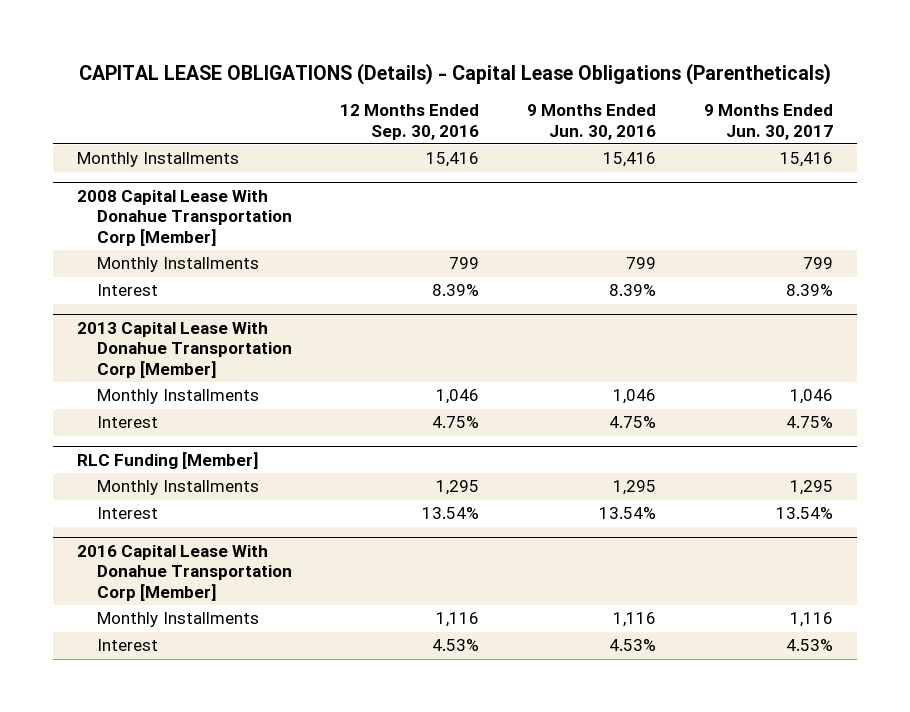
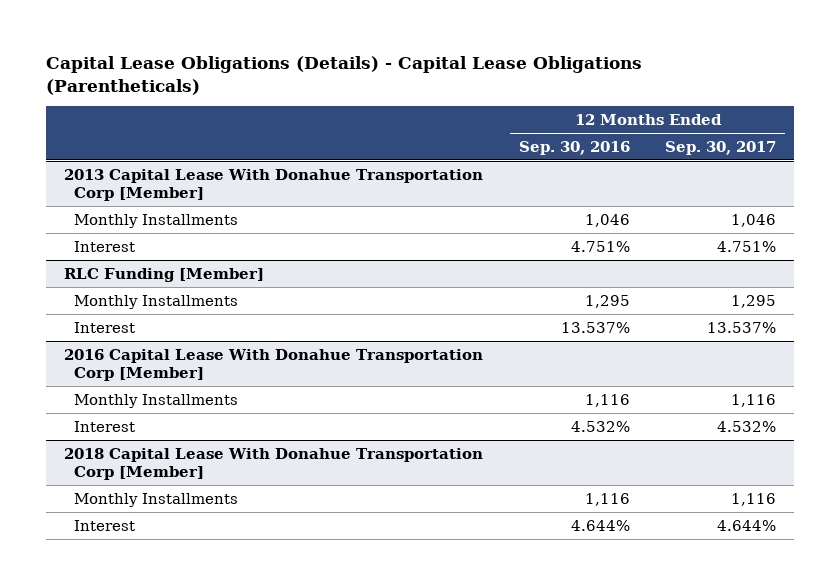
[79,62,832,85] CAPITAL LEASE OBLIGATIONS (Details) - Capital Lease Obligations (Parentheticals) -> [45,55,642,95] Capital Lease Obligations (Details) - Capital Lease Obligations (Parentheticals)
[527,103,657,140] 9 Months Ended Jun. 30, 2016 -> none
[703,103,833,140] 9 Months Ended Jun. 30, 2017 -> none
none -> [665,140,777,155] Sep. 30, 2017
[77,152,240,168] Monthly Installments -> none
[77,189,293,246] 2008 Capital Lease With Donahue Transportation Corp [Member] -> none
[97,257,260,273] Monthly Installments -> none
[97,284,159,297] Interest -> none
[432,416,480,429] 4.75% -> [570,240,630,252] 4.751%
[422,507,480,520] 13.54% -> [560,321,630,333] 13.537%
[432,639,480,652] 4.53% -> [570,420,630,432] 4.532%
none -> [63,447,483,480] 2018 Capital Lease With Donahue Transportation Corp [Member]
none -> [74,492,239,507] Monthly Installments
none -> [74,519,136,531] Interest

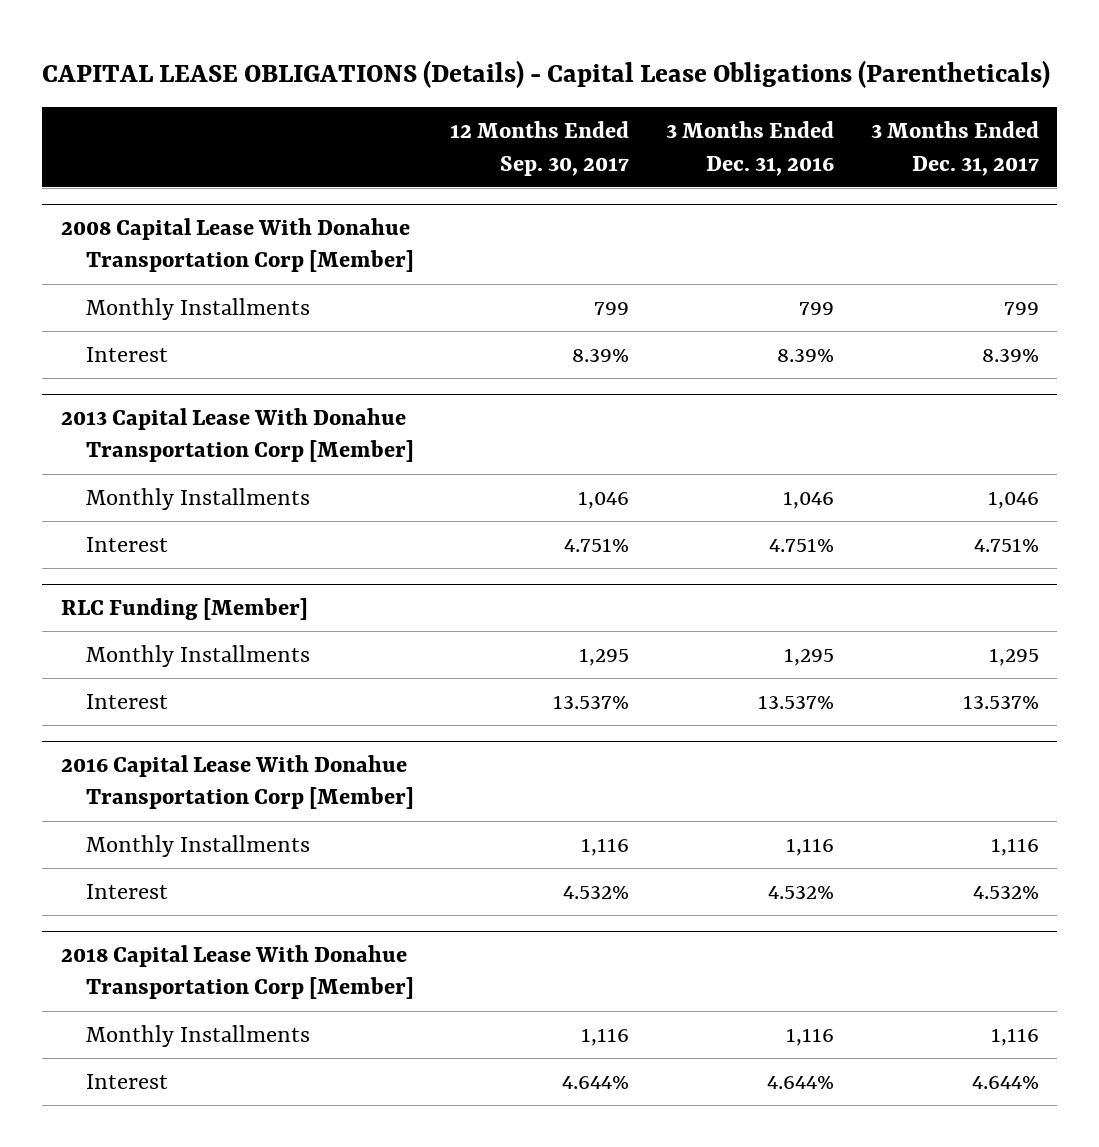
[45,55,642,95] Capital Lease Obligations (Details) - Capital Lease Obligations (Parentheticals) -> [42,59,1051,88] CAPITAL LEASE OBLIGATIONS (Details) - Capital Lease Obligations (Parentheticals)
[518,140,630,155] Sep. 30, 2016 -> none
none -> [666,121,835,176] 3 Months Ended Dec. 31, 2016
none -> [870,121,1039,176] 3 Months Ended Dec. 31, 2017
none -> [60,217,414,273] 2008 Capital Lease With Donahue Transportation Corp [Member]
none -> [85,297,310,320] Monthly Installments
none -> [85,346,168,362] Interest

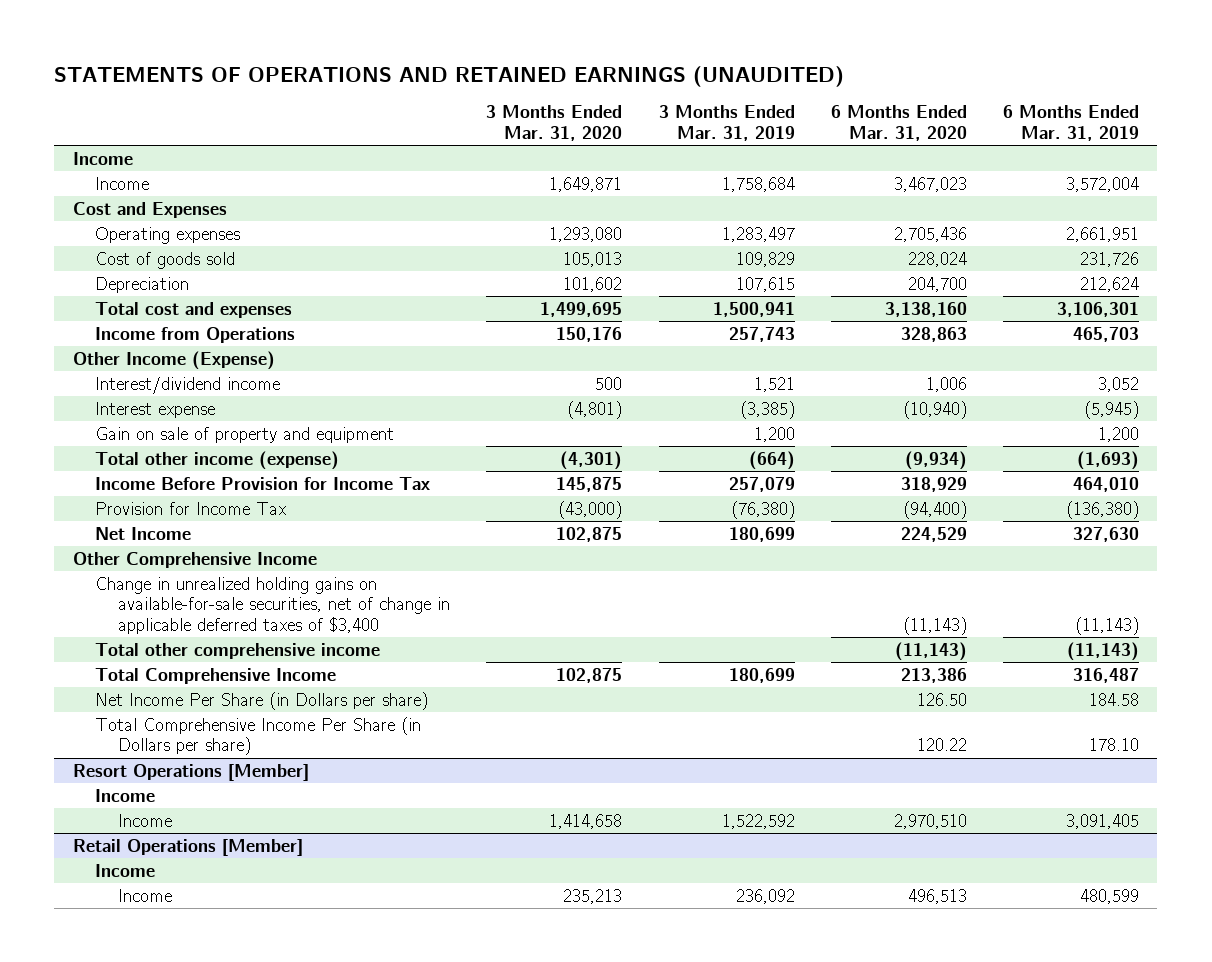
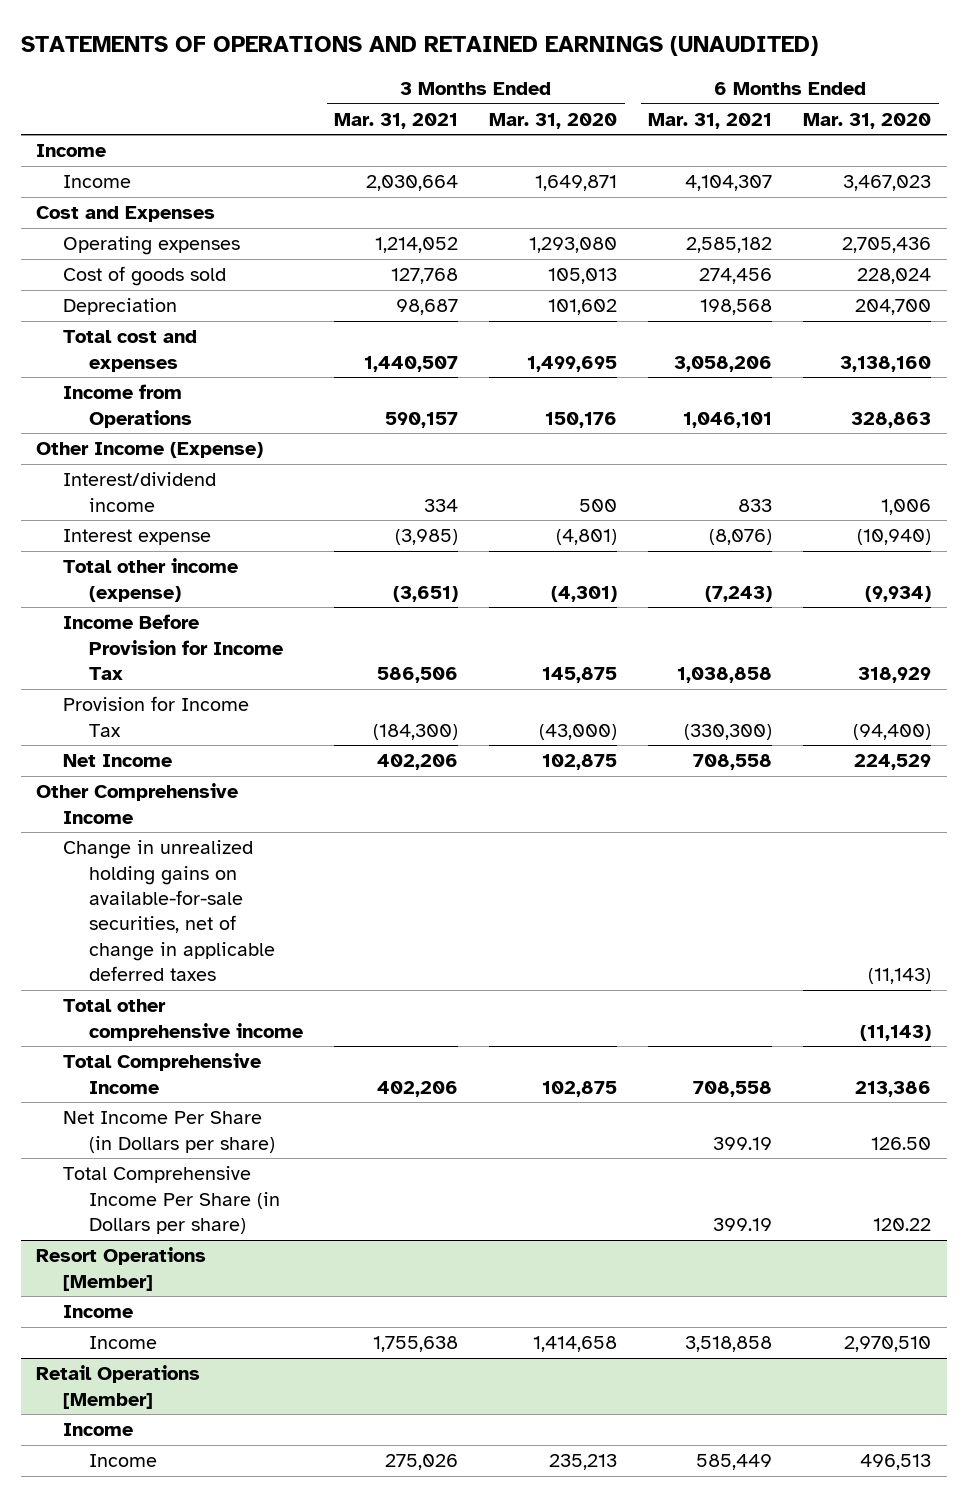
[658,105,795,141] 3 Months Ended Mar. 31, 2019 -> none
[1003,105,1140,141] 6 Months Ended Mar. 31, 2019 -> none
none -> [334,112,459,129] Mar. 31, 2021
none -> [648,112,773,129] Mar. 31, 2021
[95,426,395,443] Gain on sale of property and equipment -> none
[95,576,450,634] Change in unrealized holding gains on available-for-sale securities, net of change in applicable deferred taxes of $3,400 -> [62,840,276,982] Change in unrealized holding gains on available-for-sale securities, net of change in applicable deferred taxes

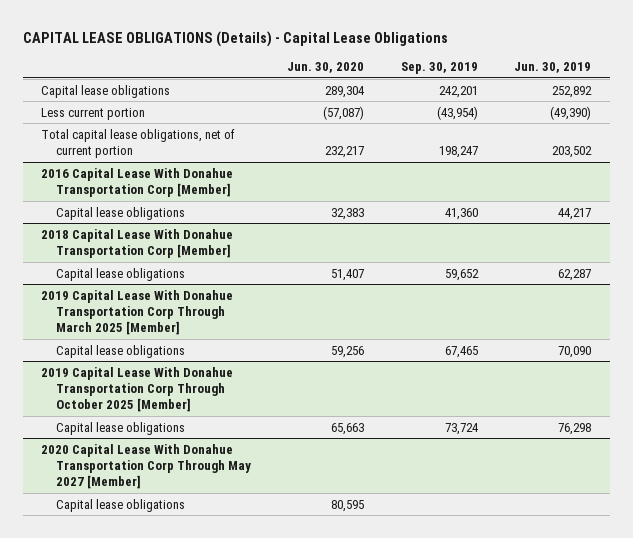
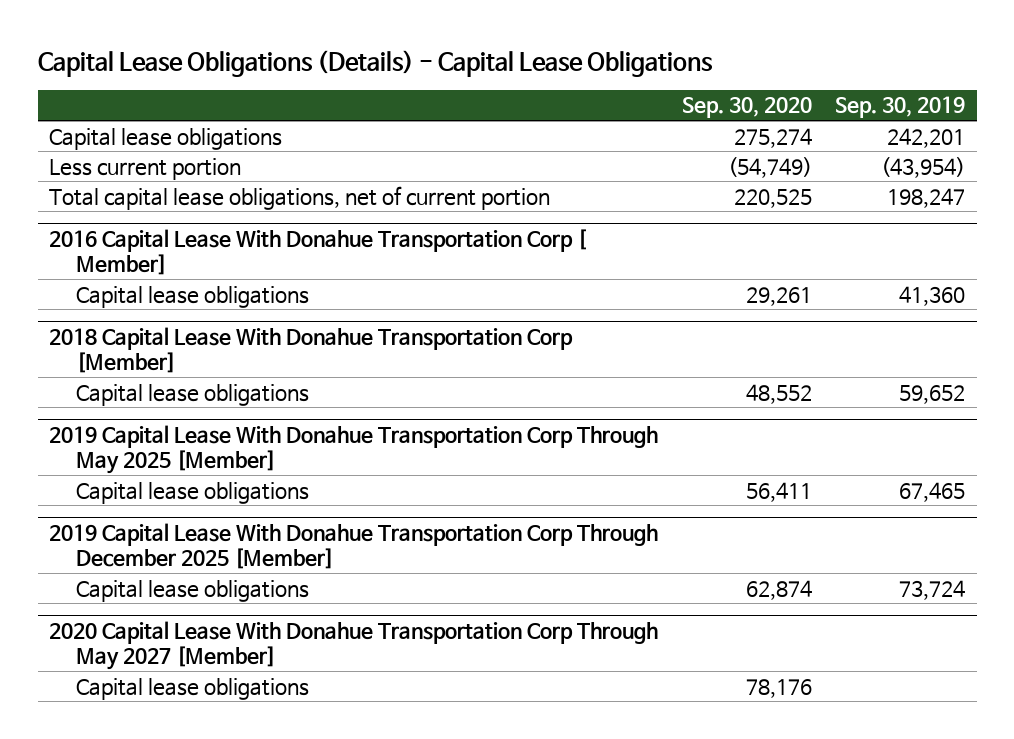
[23,30,449,47] CAPITAL LEASE OBLIGATIONS (Details) - Capital Lease Obligations -> [37,49,713,77] Capital Lease Obligations (Details) - Capital Lease Obligations
[287,62,365,74] Jun. 30, 2020 -> none
[514,62,592,74] Jun. 30, 2019 -> none
none -> [681,97,812,119] Sep. 30, 2020
[41,167,234,198] 2016 Capital Lease With Donahue Transportation Corp [Member] -> [49,229,587,276] 2016 Capital Lease With Donahue Transportation Corp [ Member]
[41,289,234,336] 2019 Capital Lease With Donahue Transportation Corp Through March 2025 [Member] -> [49,425,659,475] 2019 Capital Lease With Donahue Transportation Corp Through May 2025 [Member]
[41,366,234,413] 2019 Capital Lease With Donahue Transportation Corp Through October 2025 [Member] -> [49,523,659,570] 2019 Capital Lease With Donahue Transportation Corp Through December 2025 [Member]

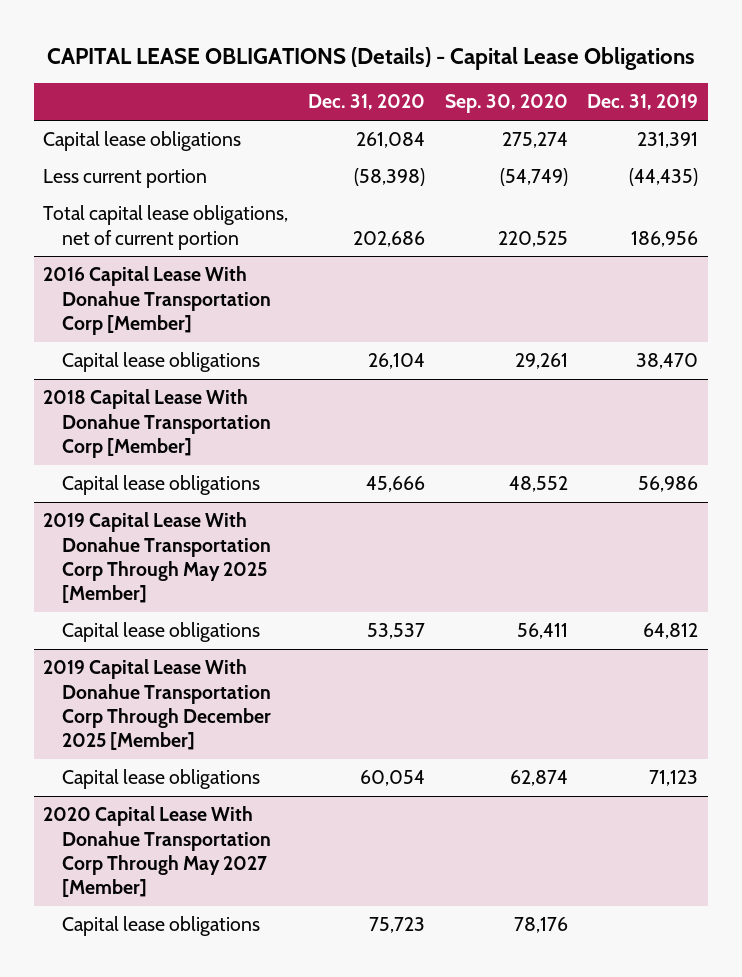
[37,49,713,77] Capital Lease Obligations (Details) - Capital Lease Obligations -> [46,46,695,70] CAPITAL LEASE OBLIGATIONS (Details) - Capital Lease Obligations
[834,96,965,119] Sep. 30, 2019 -> none
none -> [308,94,426,111] Dec. 31, 2020
none -> [587,94,699,111] Dec. 31, 2019
[49,229,587,276] 2016 Capital Lease With Donahue Transportation Corp [ Member] -> [43,266,271,335] 2016 Capital Lease With Donahue Transportation Corp [Member]

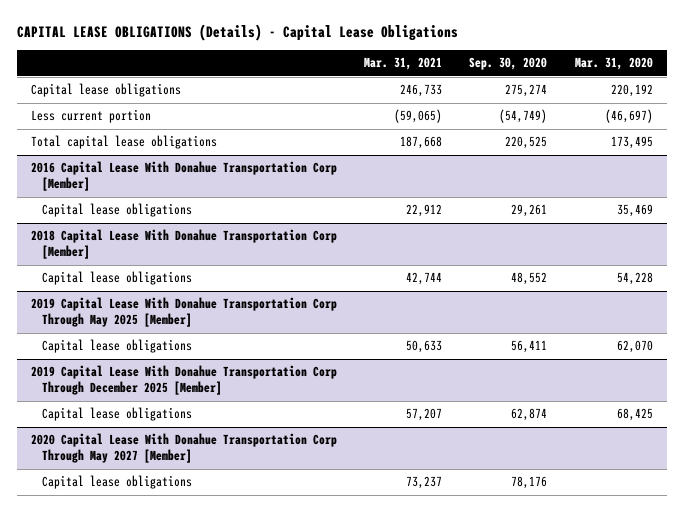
[308,94,426,111] Dec. 31, 2020 -> none
[587,94,699,111] Dec. 31, 2019 -> none
none -> [364,57,443,71] Mar. 31, 2021
none -> [574,57,653,71] Mar. 31, 2020
[43,205,289,250] Total capital lease obligations, net of current portion -> [30,135,217,150] Total capital lease obligations

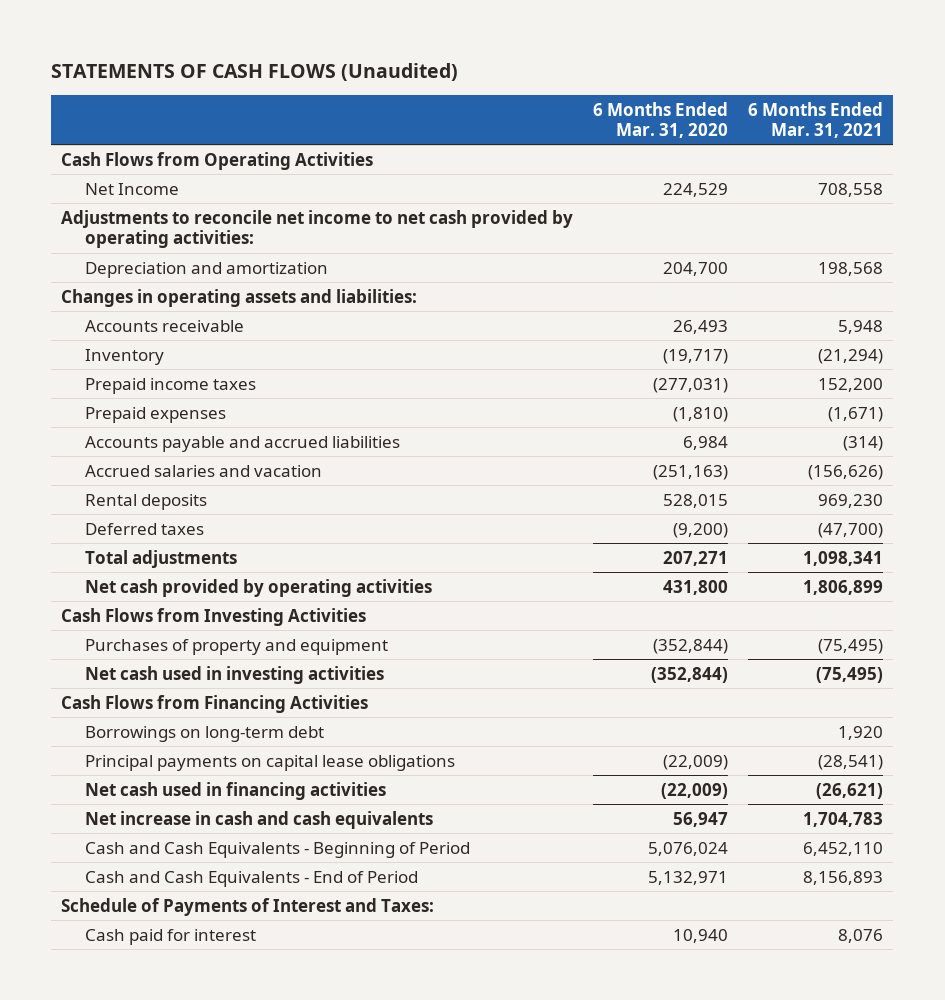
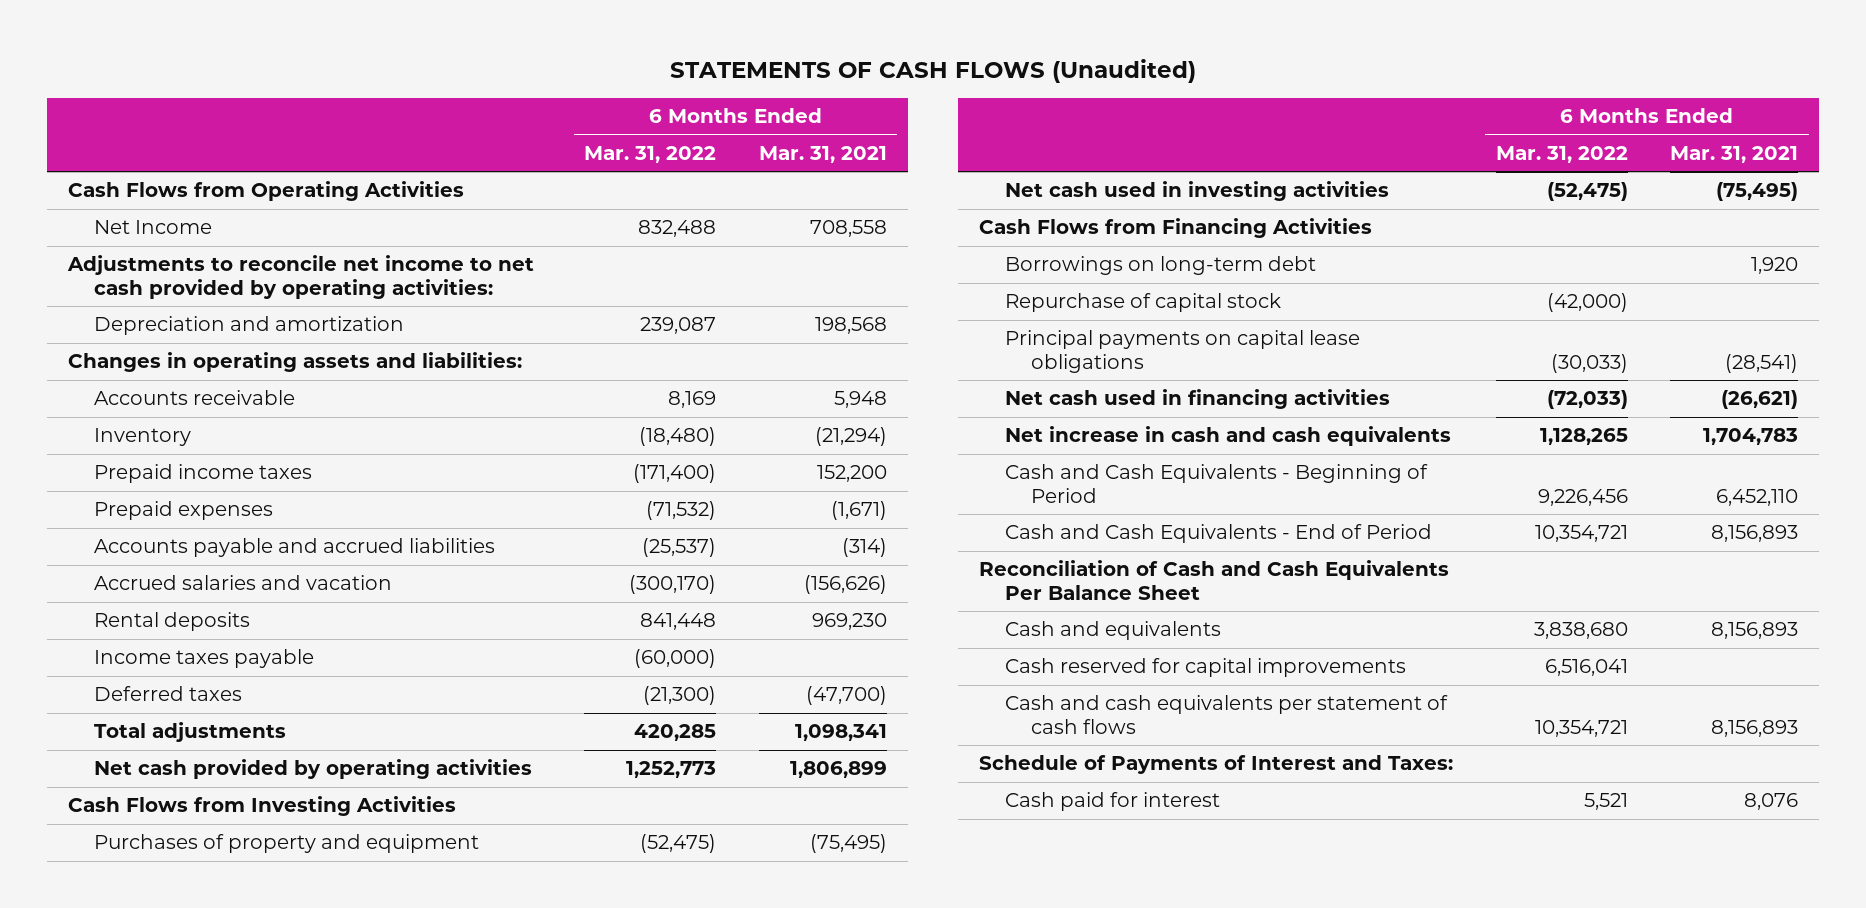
[593,101,729,138] 6 Months Ended Mar. 31, 2020 -> none
none -> [584,145,717,163] Mar. 31, 2022
none -> [93,649,314,669] Income taxes payable
none -> [1004,293,1281,313] Repurchase of capital stock
none -> [979,560,1450,600] Reconciliation of Cash and Cash Equivalents Per Balance Sheet
none -> [1004,621,1221,641] Cash and equivalents
none -> [1004,658,1406,678] Cash reserved for capital improvements
none -> [1004,695,1448,734] Cash and cash equivalents per statement of cash flows

